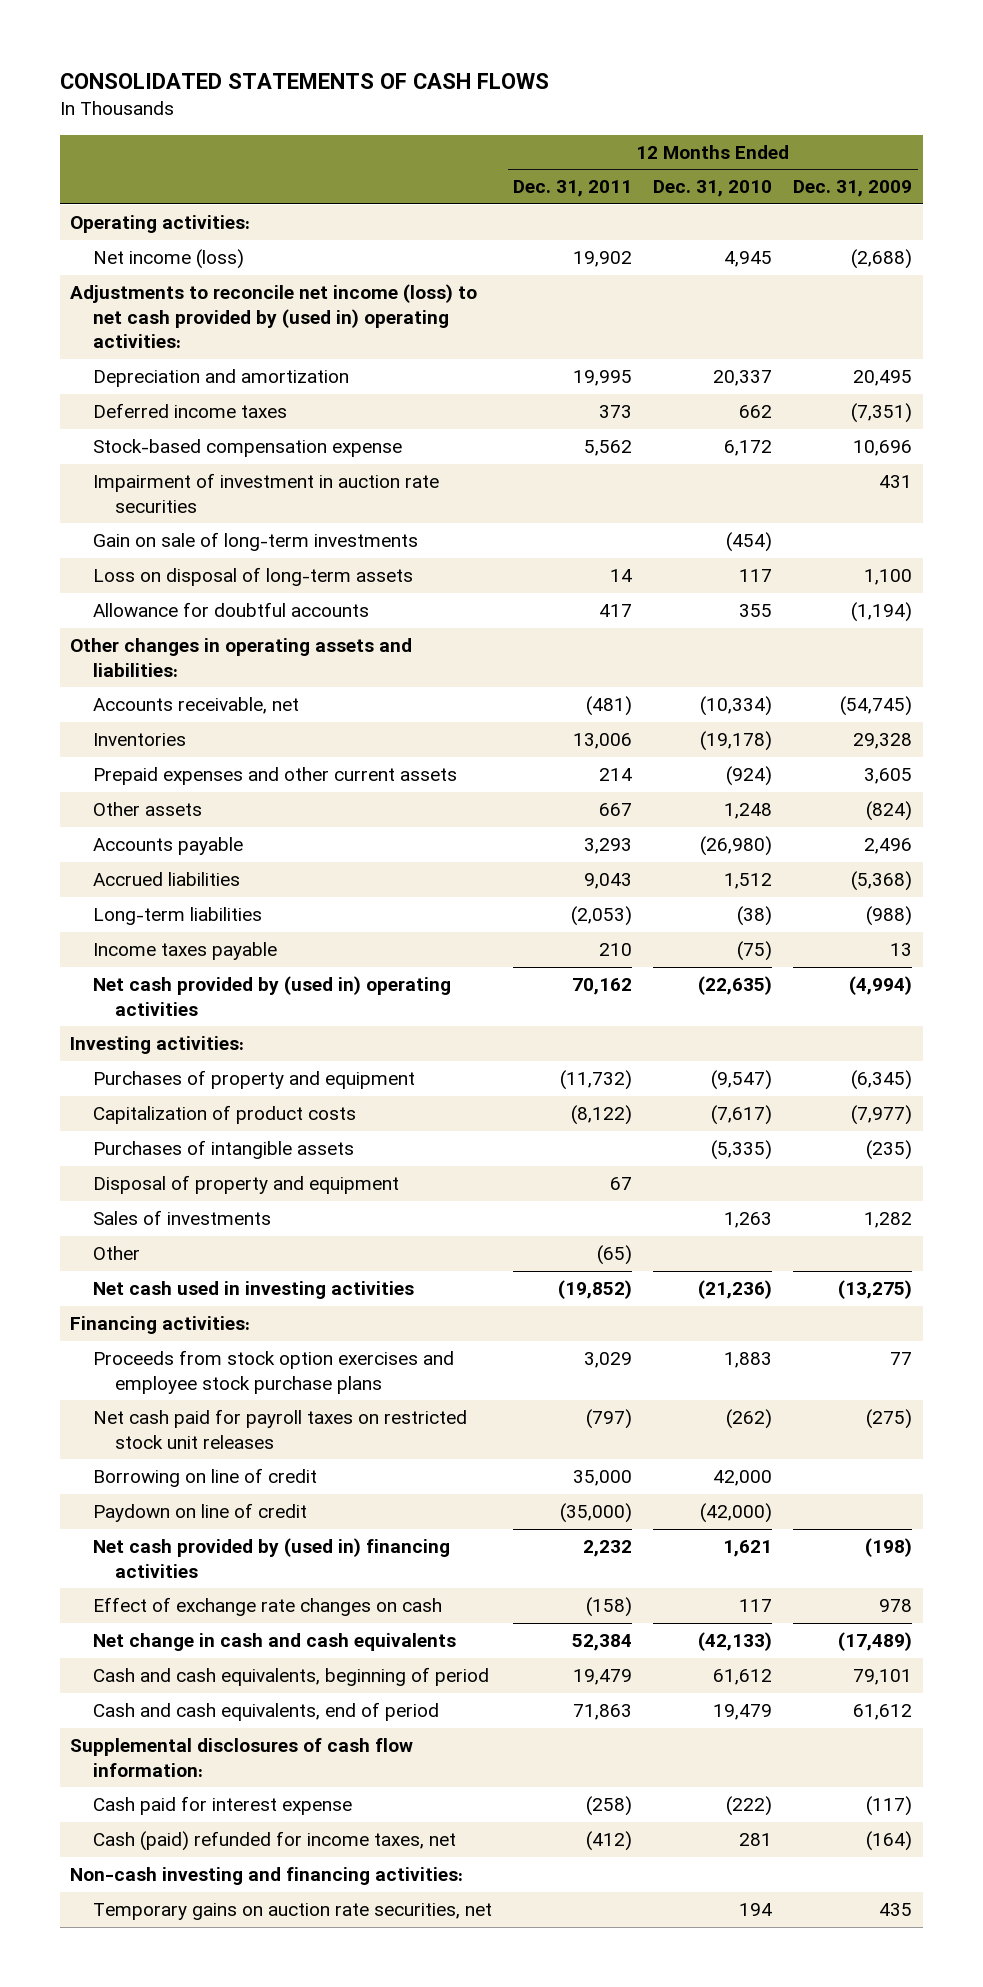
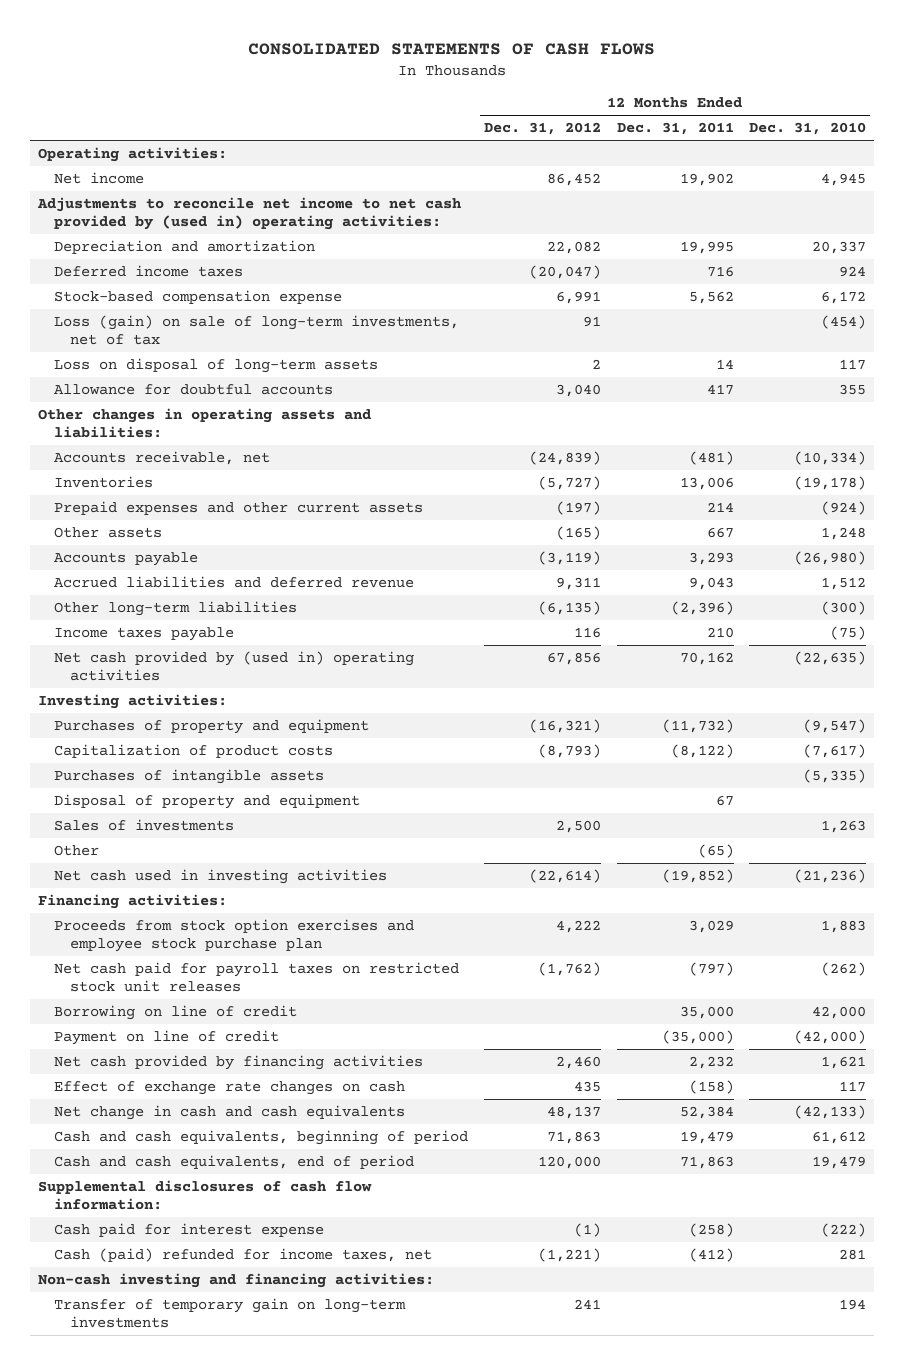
[793,180,913,198] Dec. 31, 2009 -> none
none -> [483,122,601,136] Dec. 31, 2012
[92,249,244,270] Net income (loss) -> [53,172,144,185] Net income
[70,284,478,349] Adjustments to reconcile net income (loss) to net cash provided by (used in) operating activities: -> [36,197,461,231] Adjustments to reconcile net income to net cash provided by (used in) operating activities:
[599,405,633,419] 373 -> [706,266,734,278] 716
[739,405,773,419] 662 -> [839,266,867,278] 924
[92,473,439,513] Impairment of investment in auction rate securities -> none
[92,532,418,552] Gain on sale of long-term investments -> [53,315,459,346] Loss (gain) on sale of long-term investments, net of tax
[92,872,240,887] Accrued liabilities -> [53,576,414,589] Accrued liabilities and deferred revenue
[92,907,262,926] Long-term liabilities -> [53,601,297,617] Other long-term liabilities
[571,906,633,927] (2,053) -> [670,601,734,616] (2,396)
[737,906,773,927] (38) -> [821,601,867,616] (300)
[92,1350,454,1394] Proceeds from stock option exercises and employee stock purchase plans -> [53,919,414,953] Proceeds from stock option exercises and employee stock purchase plan
[92,1503,307,1523] Paydown on line of credit -> [53,1030,279,1046] Payment on line of credit
[92,1538,450,1578] Net cash provided by (used in) financing activities -> [53,1055,423,1071] Net cash provided by financing activities
[92,1903,492,1921] Temporary gains on auction rate securities, net -> [53,1298,406,1329] Transfer of temporary gain on long-term investments

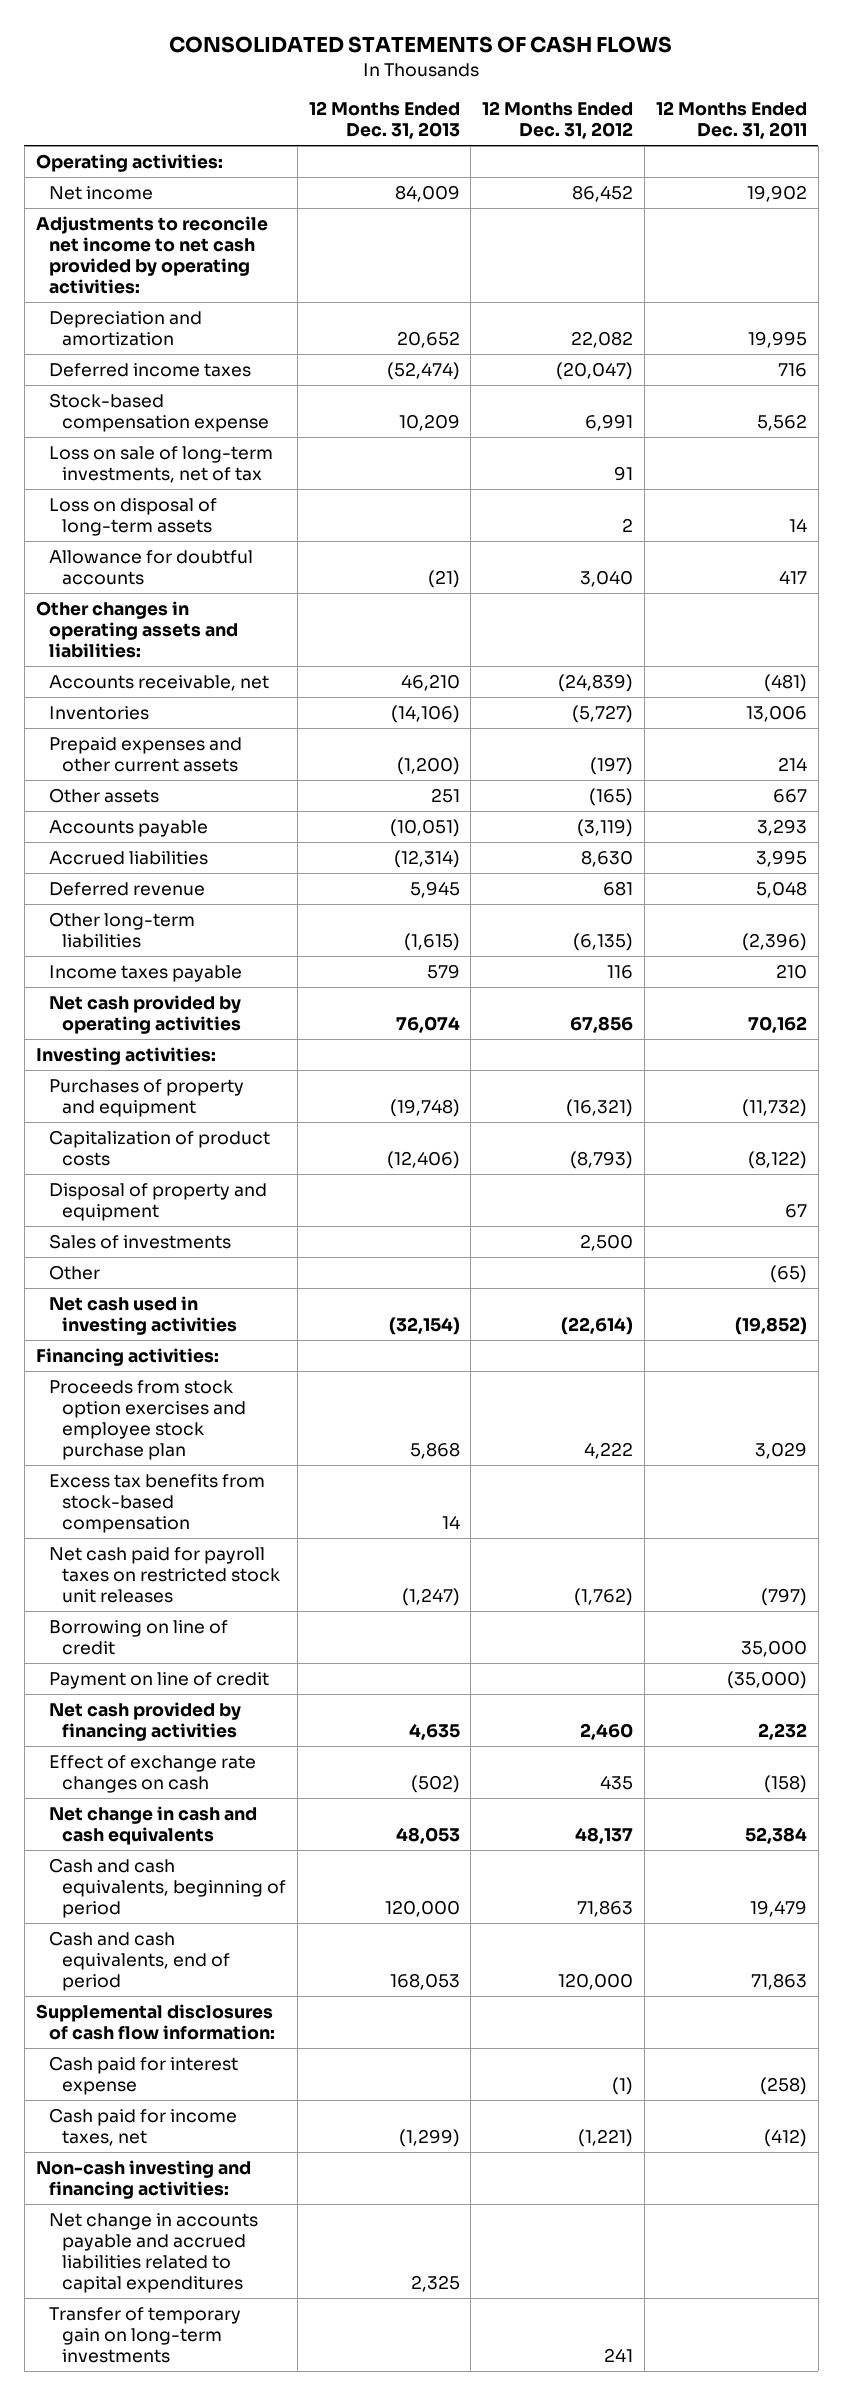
[749,122,867,136] Dec. 31, 2010 -> none
none -> [308,101,460,140] 12 Months Ended Dec. 31, 2013
[36,197,461,231] Adjustments to reconcile net income to net cash provided by (used in) operating activities: -> [35,216,268,294] Adjustments to reconcile net income to net cash provided by operating activities:
[53,315,459,346] Loss (gain) on sale of long-term investments, net of tax -> [48,446,273,483] Loss on sale of long-term investments, net of tax
[53,576,414,589] Accrued liabilities and deferred revenue -> [48,851,208,866] Accrued liabilities
[555,577,601,591] 9,311 -> [581,850,634,868] 8,630
[688,577,734,591] 9,043 -> [756,850,808,868] 3,995
none -> [48,882,205,897] Deferred revenue
[53,651,414,682] Net cash provided by (used in) operating activities -> [48,995,241,1034] Net cash provided by operating activities
[53,769,324,785] Purchases of intangible assets -> none
none -> [48,1474,265,1533] Excess tax benefits from stock-based compensation
[53,1248,432,1263] Cash (paid) refunded for income taxes, net -> [48,2108,237,2146] Cash paid for income taxes, net
none -> [48,2213,258,2293] Net change in accounts payable and accrued liabilities related to capital expenditures

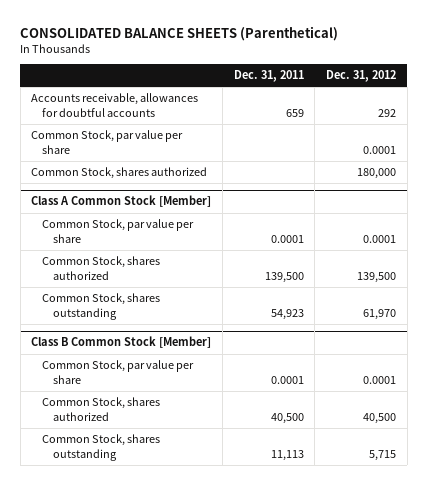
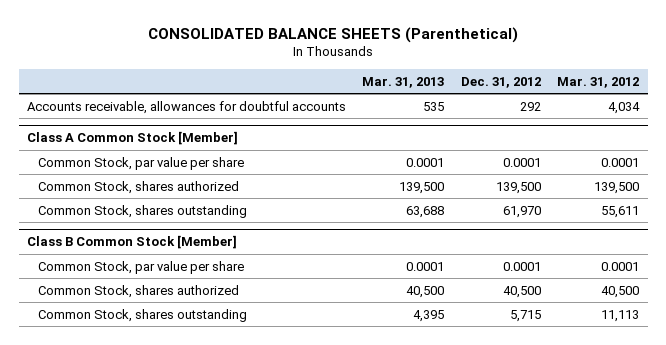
[233,69,304,82] Dec. 31, 2011 -> none
none -> [362,76,445,88] Mar. 31, 2013
none -> [557,76,640,88] Mar. 31, 2012
[31,130,184,154] Common Stock, par value per share -> none
[31,167,208,180] Common Stock, shares authorized -> none

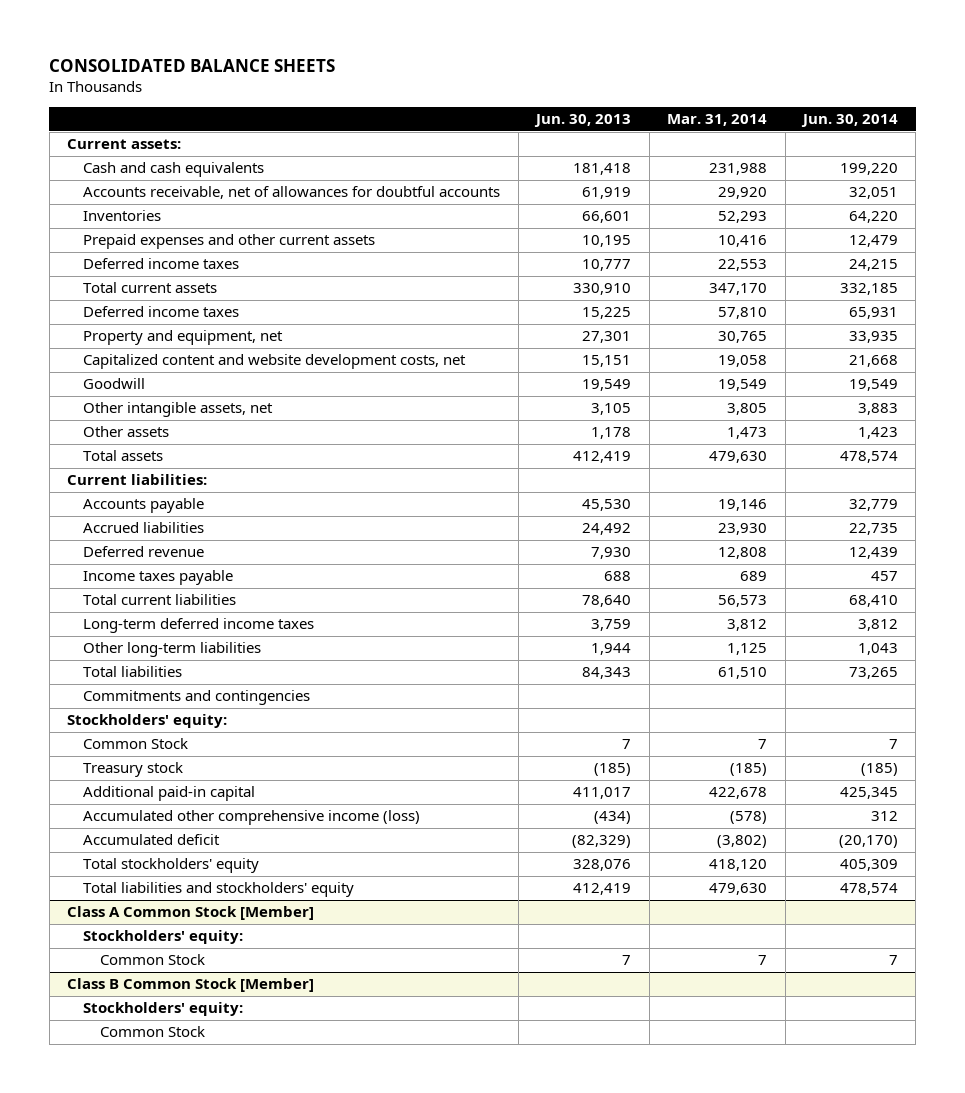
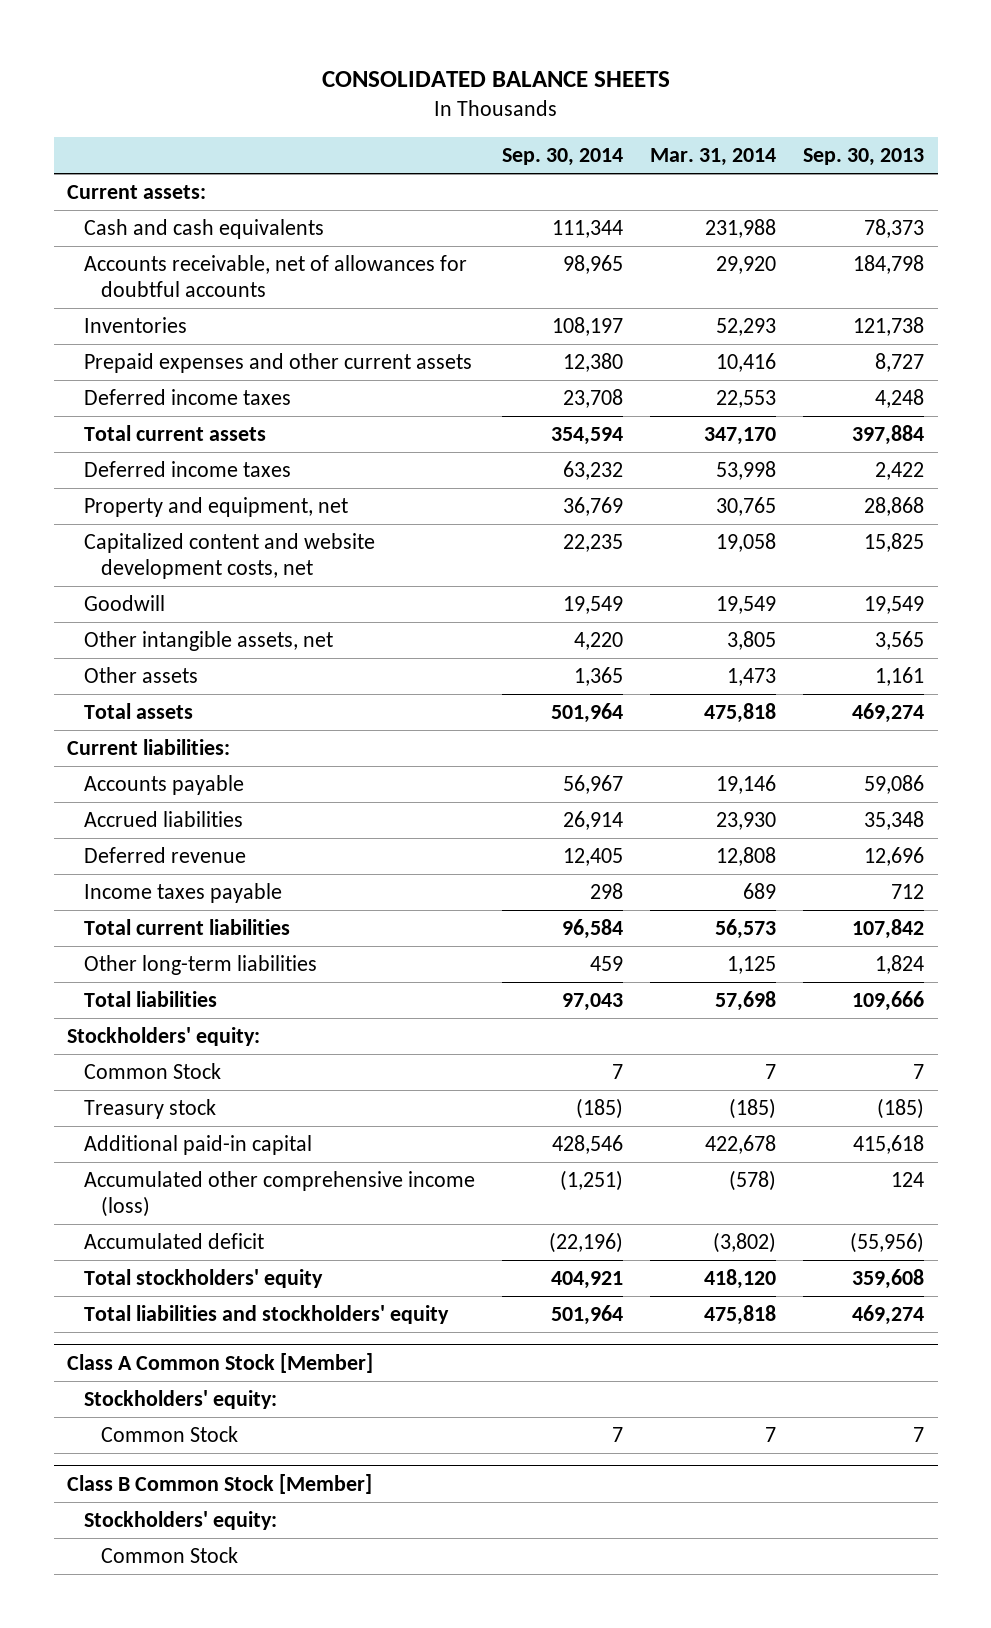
[534,114,632,128] Jun. 30, 2013 -> none
[800,114,898,128] Jun. 30, 2014 -> none
none -> [502,148,624,167] Sep. 30, 2014
none -> [803,148,925,167] Sep. 30, 2013
[718,307,768,320] 57,810 -> [716,460,777,480] 53,998
[709,451,768,464] 479,630 -> [704,702,777,723] 475,818
[83,618,315,634] Long-term deferred income taxes -> none
[83,690,311,706] Commitments and contingencies -> none
[718,667,768,680] 61,510 -> [715,990,777,1011] 57,698
[709,883,768,896] 479,630 -> [704,1304,777,1325] 475,818

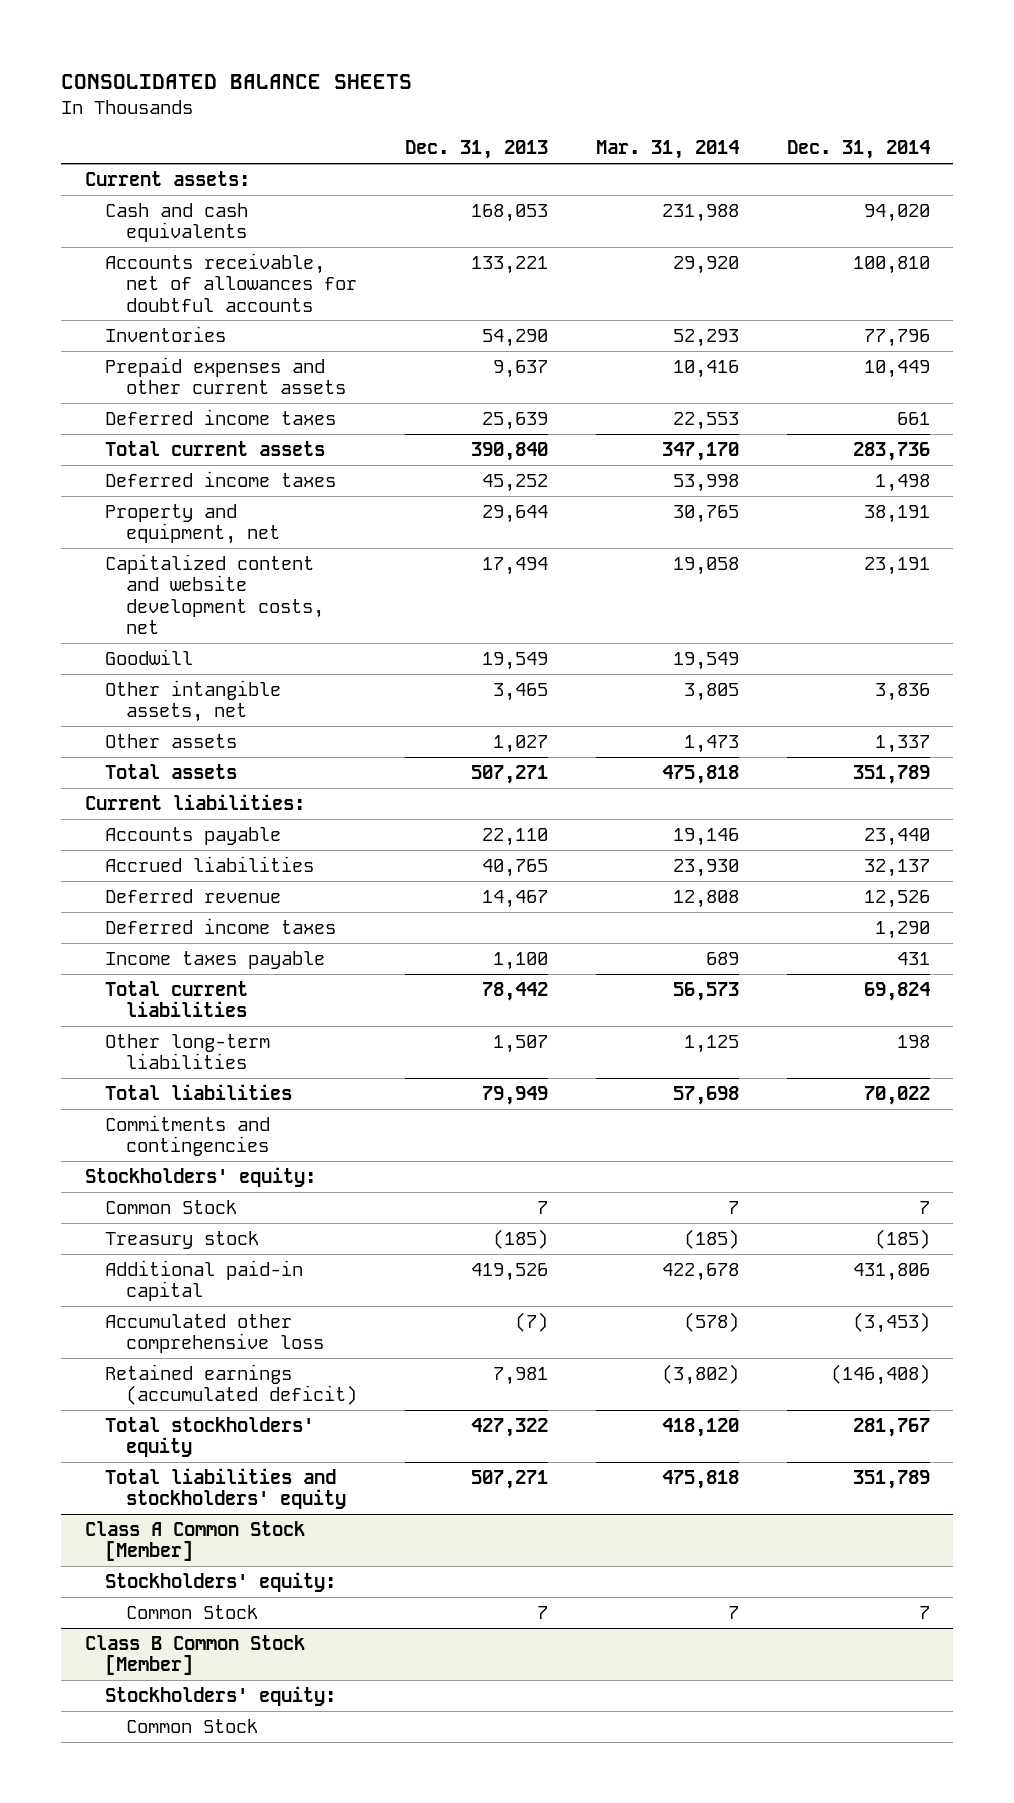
[502,148,624,167] Sep. 30, 2014 -> none
[803,148,925,167] Sep. 30, 2013 -> none
none -> [404,140,548,160] Dec. 31, 2013
none -> [786,140,930,160] Dec. 31, 2014
none -> [105,917,337,934] Deferred income taxes
none -> [105,1114,271,1157] Commitments and contingencies
[84,1170,476,1217] Accumulated other comprehensive income (loss) -> [105,1313,325,1354] Accumulated other comprehensive loss
[84,1232,265,1249] Accumulated deficit -> [105,1363,358,1406] Retained earnings (accumulated deficit)

